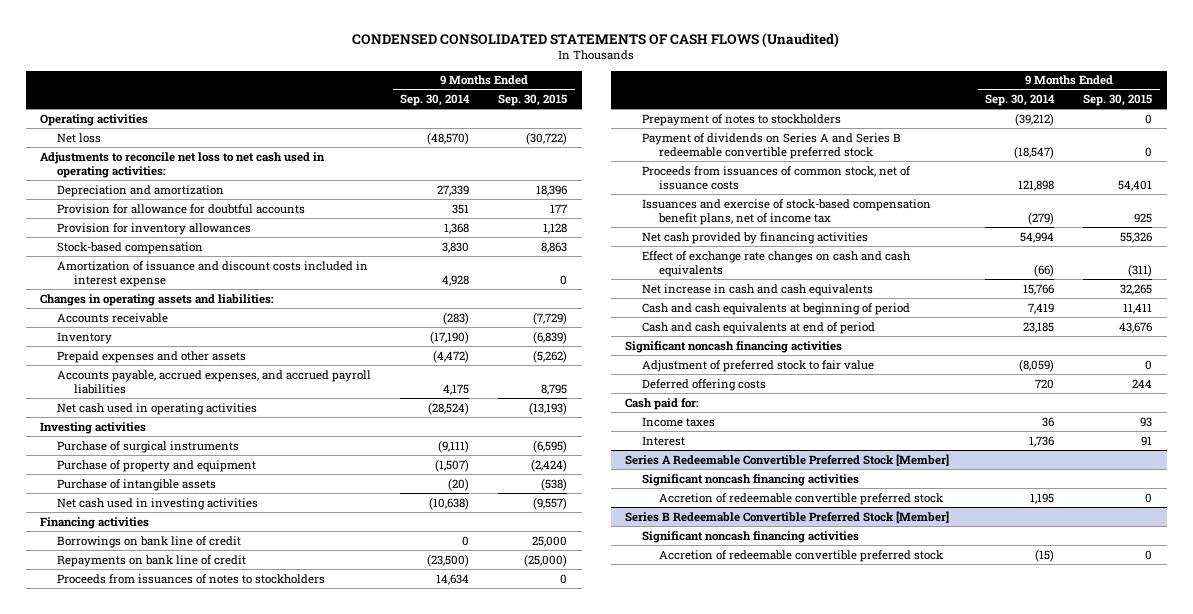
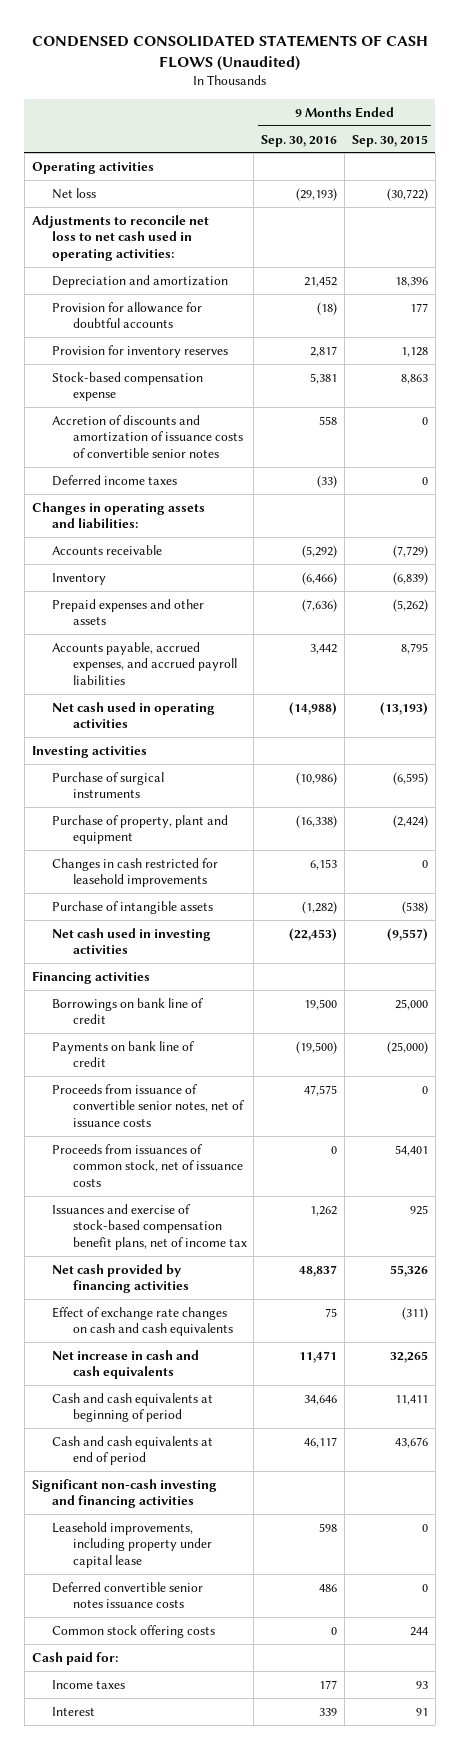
[400,94,471,107] Sep. 30, 2014 -> none
none -> [261,134,338,147] Sep. 30, 2016
[57,222,252,235] Provision for inventory allowances -> [52,344,229,358] Provision for inventory reserves
[57,241,204,254] Stock-based compensation -> [52,371,204,402] Stock-based compensation expense
[57,260,369,288] Amortization of issuance and discount costs included in interest expense -> [52,414,243,458] Accretion of discounts and amortization of issuance costs of convertible senior notes
none -> [52,474,178,486] Deferred income taxes
[57,459,257,472] Purchase of property and equipment -> [52,814,229,845] Purchase of property, plant and equipment
none -> [52,857,219,888] Changes in cash restricted for leasehold improvements
[57,573,326,584] Proceeds from issuances of notes to stockholders -> none
[642,113,842,126] Prepayment of notes to stockholders -> none
[642,132,902,160] Payment of dividends on Series A and Series B redeemable convertible preferred stock -> none
[57,554,247,567] Repayments on bank line of credit -> [52,1040,195,1068] Payments on bank line of credit
none -> [52,1083,244,1127] Proceeds from issuance of convertible senior notes, net of issuance costs
[642,359,875,372] Adjustment of preferred stock to fair value -> none
[625,340,843,353] Significant noncash financing activities -> [31,1478,217,1509] Significant non-cash investing and financing activities
none -> [52,1521,212,1568] Leasehold improvements, including property under capital lease
none -> [52,1581,204,1609] Deferred convertible senior notes issuance costs
[642,378,767,391] Deferred offering costs -> [52,1624,216,1638] Common stock offering costs
[625,453,950,466] Series A Redeemable Convertible Preferred Stock [Member] -> none
[642,473,860,486] Significant noncash financing activities -> none
[658,492,943,505] Accretion of redeemable convertible preferred stock -> none
[625,510,950,523] Series B Redeemable Convertible Preferred Stock [Member] -> none
[642,530,860,543] Significant noncash financing activities -> none
[658,549,943,562] Accretion of redeemable convertible preferred stock -> none

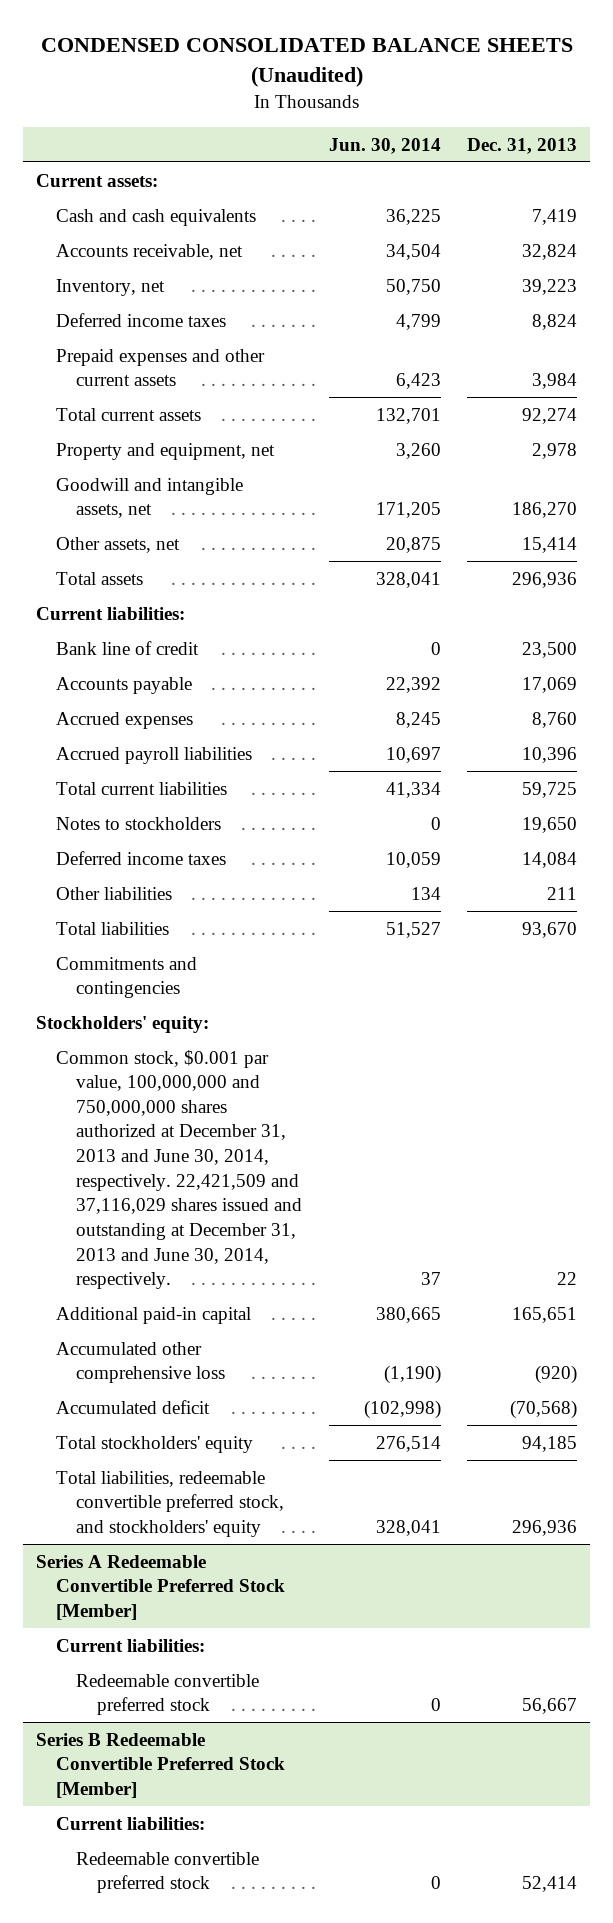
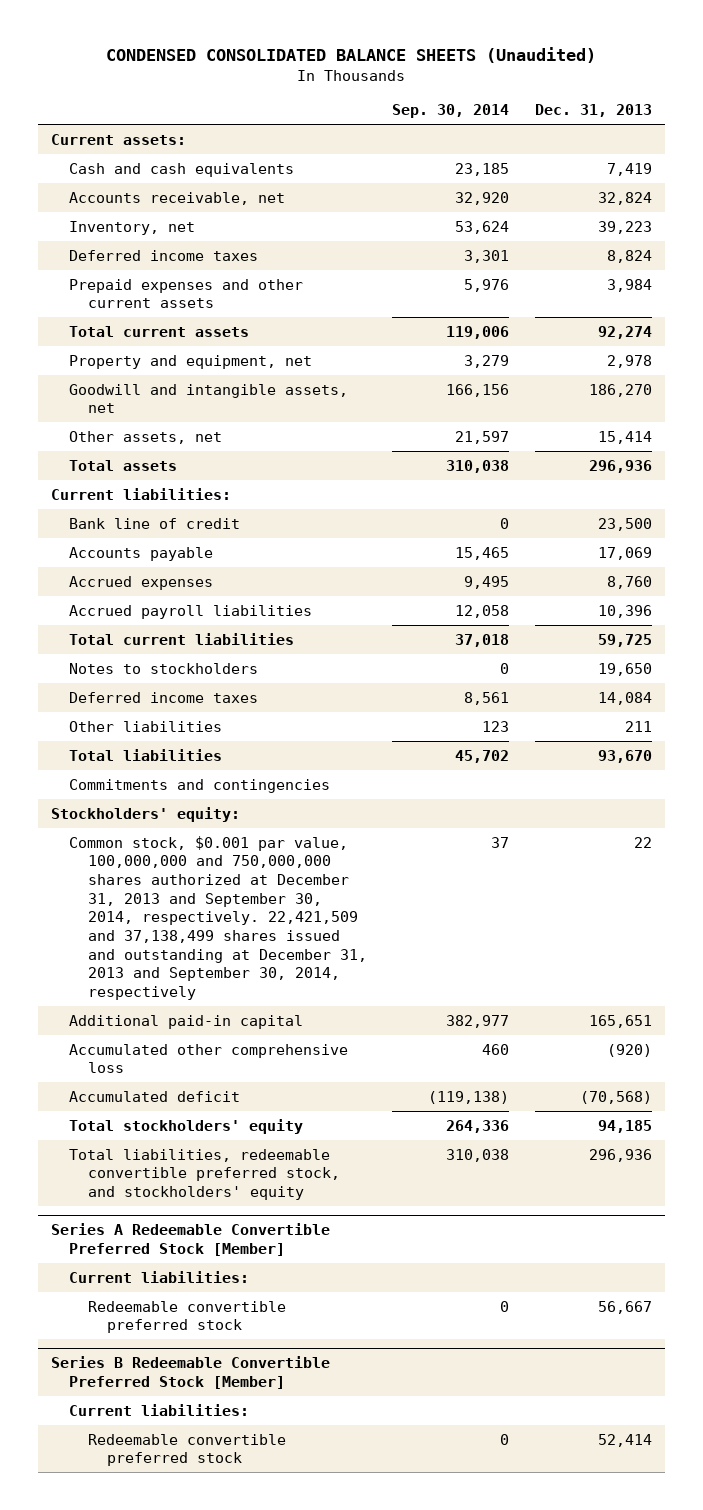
[328,137,441,154] Jun. 30, 2014 -> none
none -> [392,104,510,119] Sep. 30, 2014
[56,1049,303,1290] Common stock, $0.001 par value, 100,000,000 and 750,000,000 shares authorized at December 31, 2013 and June 30, 2014, respectively. 22,421,509 and 37,116,029 shares issued and outstanding at December 31, 2013 and June 30, 2014, respectively. -> [69,835,367,1001] Common stock, $0.001 par value, 100,000,000 and 750,000,000 shares authorized at December 31, 2013 and September 30, 2014, respectively. 22,421,509 and 37,138,499 shares issued and outstanding at December 31, 2013 and September 30, 2014, respectively

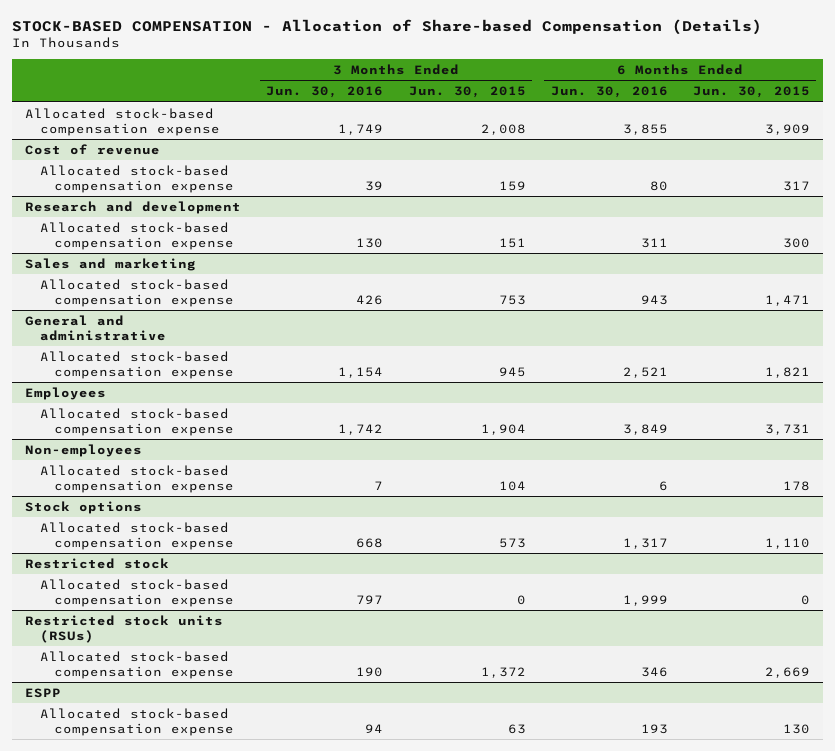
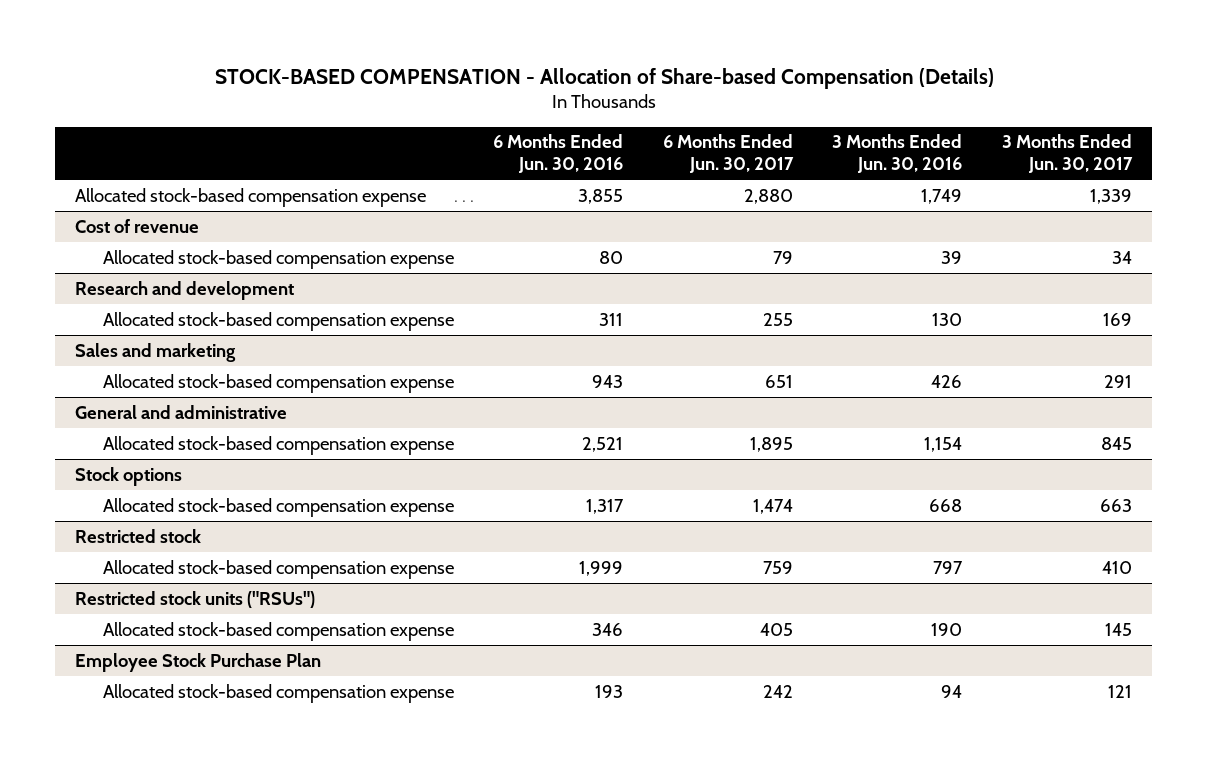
[408,86,526,99] Jun. 30, 2015 -> none
[693,86,811,99] Jun. 30, 2015 -> none
none -> [662,134,794,173] 6 Months Ended Jun. 30, 2017
none -> [1001,134,1133,173] 3 Months Ended Jun. 30, 2017
[25,386,107,400] Employees -> none
[39,407,235,436] Allocated stock-based compensation expense -> none
[25,443,143,457] Non-employees -> none
[39,464,235,493] Allocated stock-based compensation expense -> none
[25,614,224,643] Restricted stock units (RSUs) -> [75,590,316,608] Restricted stock units ("RSUs")
[25,687,62,698] ESPP -> [75,652,322,672] Employee Stock Purchase Plan

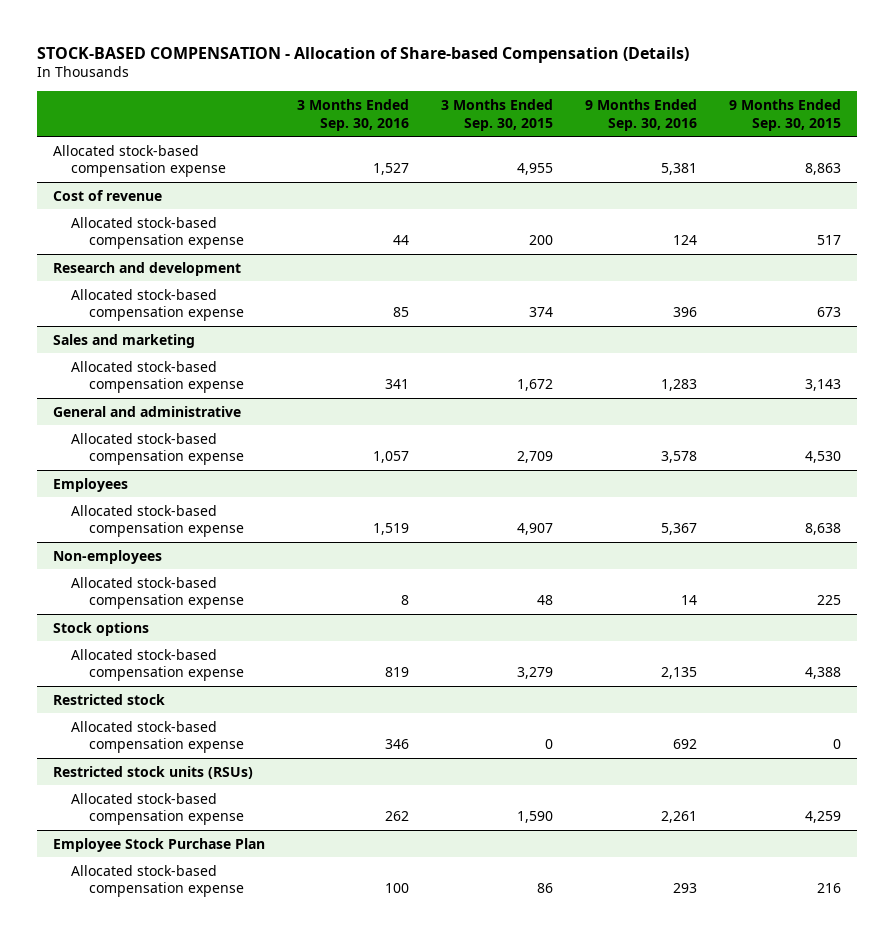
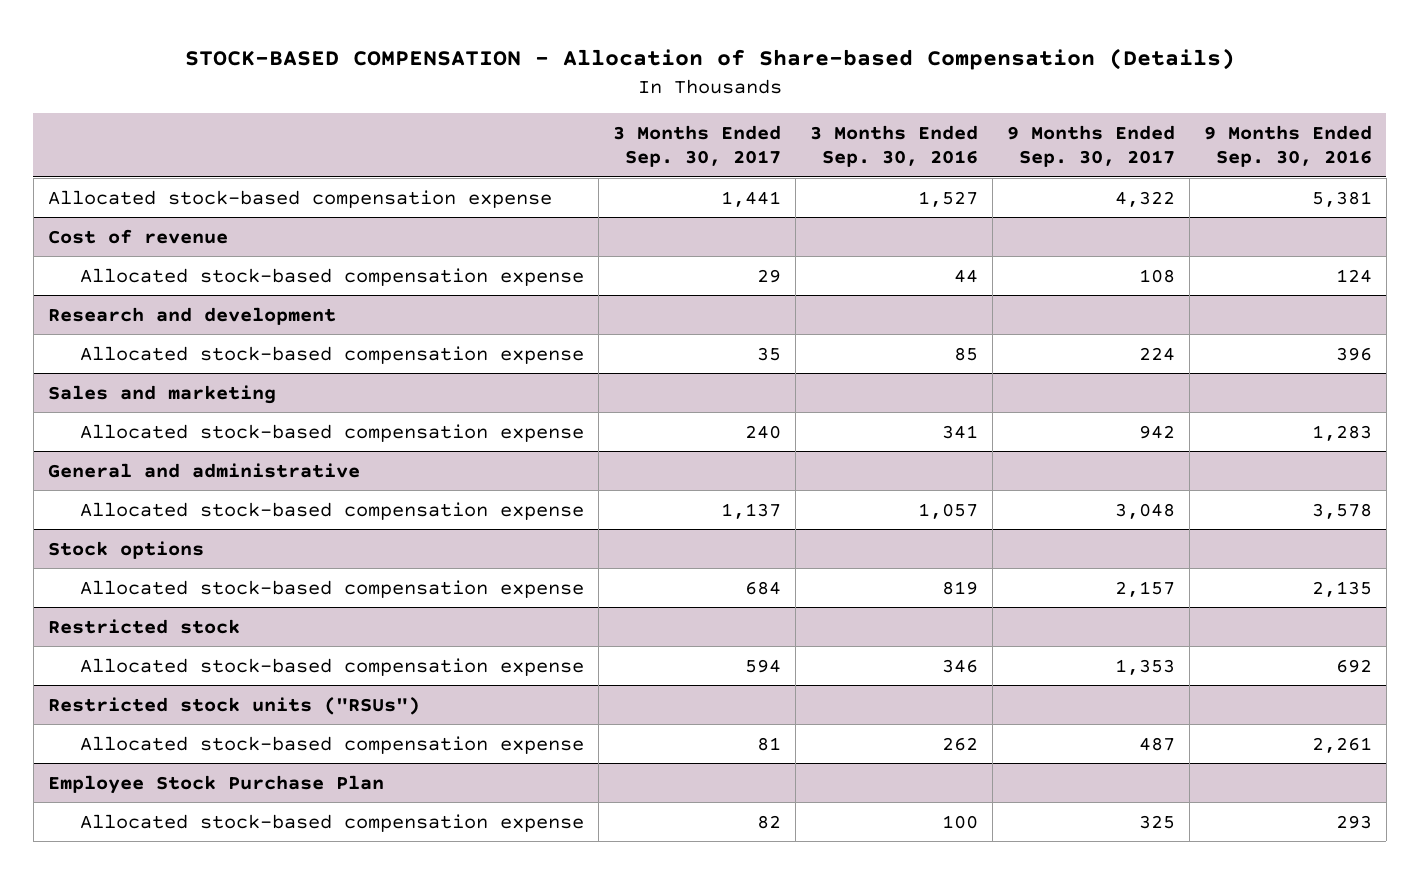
[441,98,554,131] 3 Months Ended Sep. 30, 2015 -> none
[729,98,842,131] 9 Months Ended Sep. 30, 2015 -> none
none -> [612,124,781,168] 3 Months Ended Sep. 30, 2017
none -> [1006,124,1175,168] 9 Months Ended Sep. 30, 2017
[52,477,128,492] Employees -> none
[70,504,244,538] Allocated stock-based compensation expense -> none
[52,549,162,564] Non-employees -> none
[70,576,244,610] Allocated stock-based compensation expense -> none
[52,765,253,779] Restricted stock units (RSUs) -> [47,696,420,715] Restricted stock units ("RSUs")

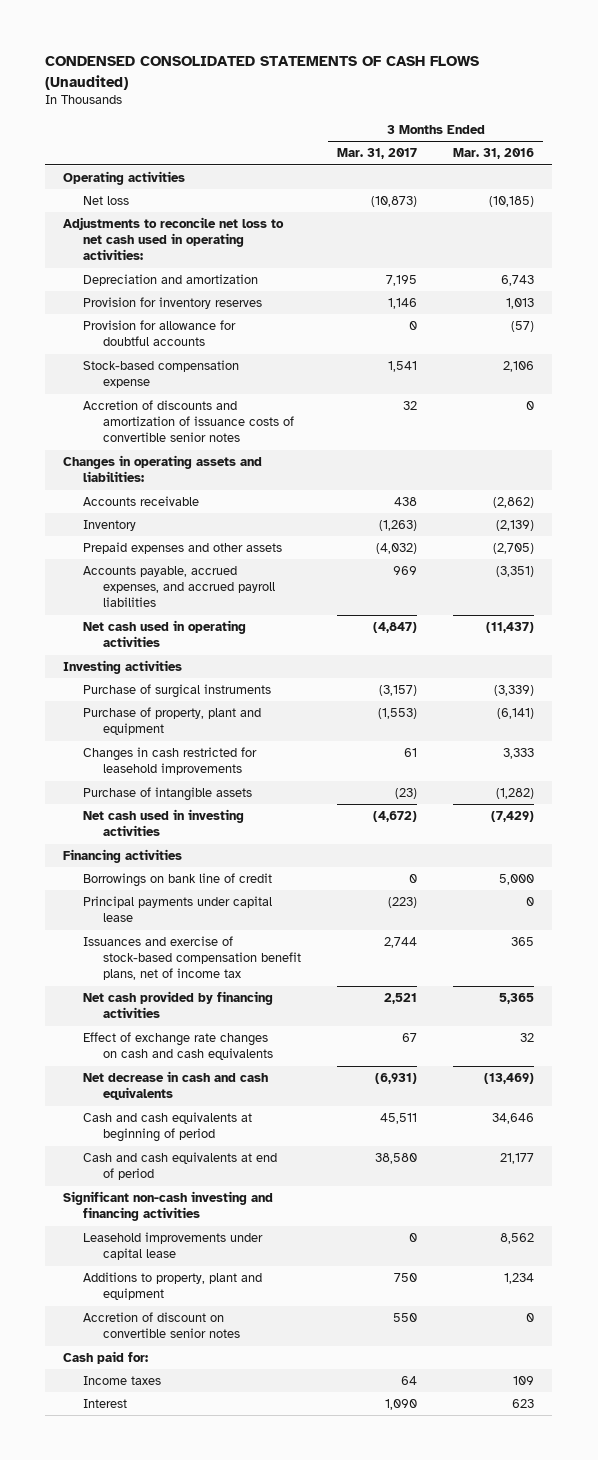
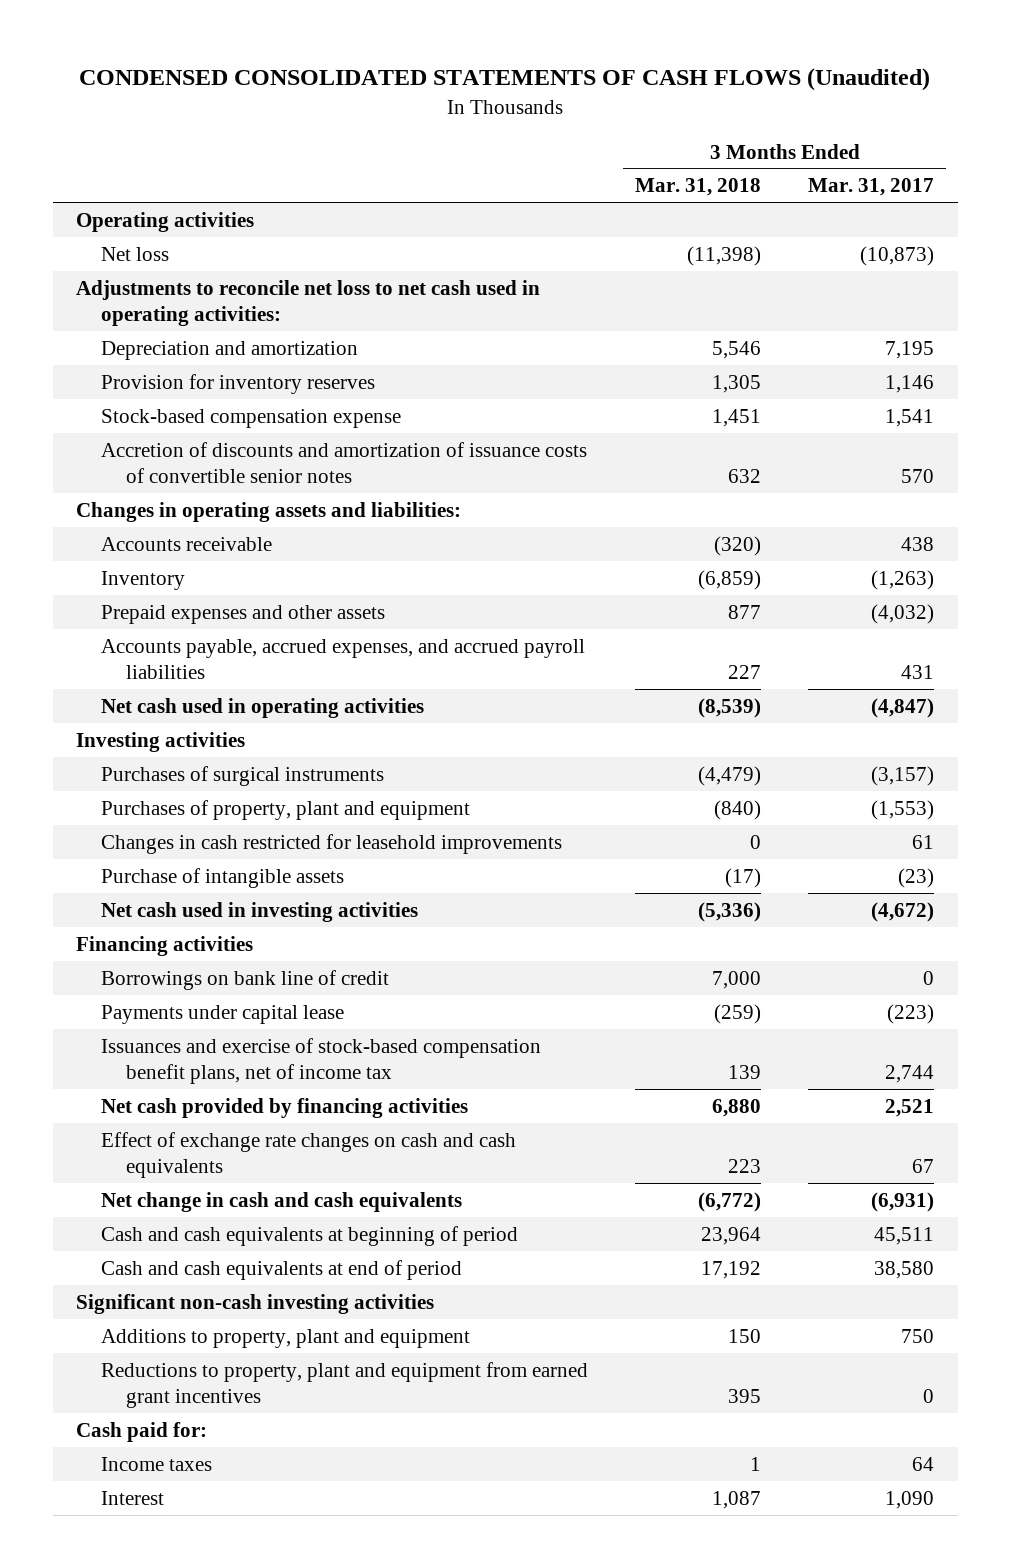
[453,148,535,160] Mar. 31, 2016 -> none
none -> [635,178,762,197] Mar. 31, 2018
[83,320,237,347] Provision for allowance for doubtful accounts -> none
[403,401,418,411] 32 -> [901,468,935,483] 570
[393,566,418,576] 969 -> [901,664,935,679] 431
[83,684,272,699] Purchase of surgical instruments -> [100,765,384,786] Purchases of surgical instruments
[83,707,262,736] Purchase of property, plant and equipment -> [100,799,470,820] Purchases of property, plant and equipment
[83,896,273,923] Principal payments under capital lease -> [100,1004,344,1024] Payments under capital lease
[83,1071,269,1101] Net decrease in cash and cash equivalents -> [100,1191,462,1212] Net change in cash and cash equivalents
[83,1232,264,1261] Leasehold improvements under capital lease -> none
[63,1191,274,1222] Significant non-cash investing and financing activities -> [76,1293,435,1314] Significant non-cash investing activities
[83,1312,241,1339] Accretion of discount on convertible senior notes -> none
none -> [100,1361,588,1408] Reductions to property, plant and equipment from earned grant incentives

